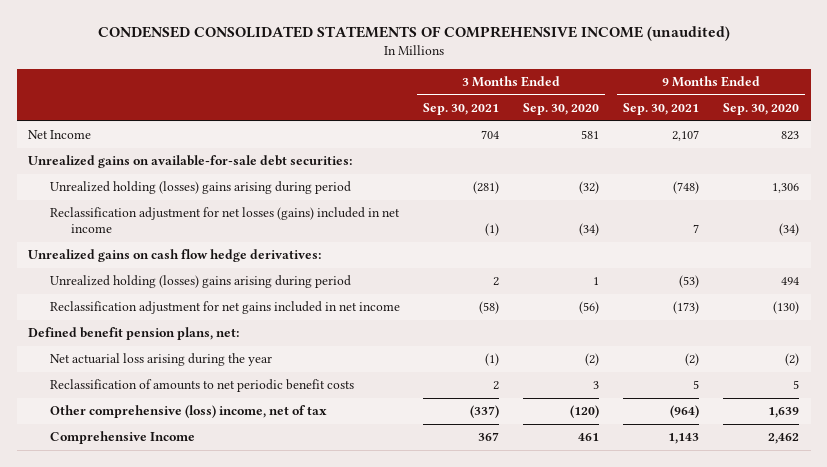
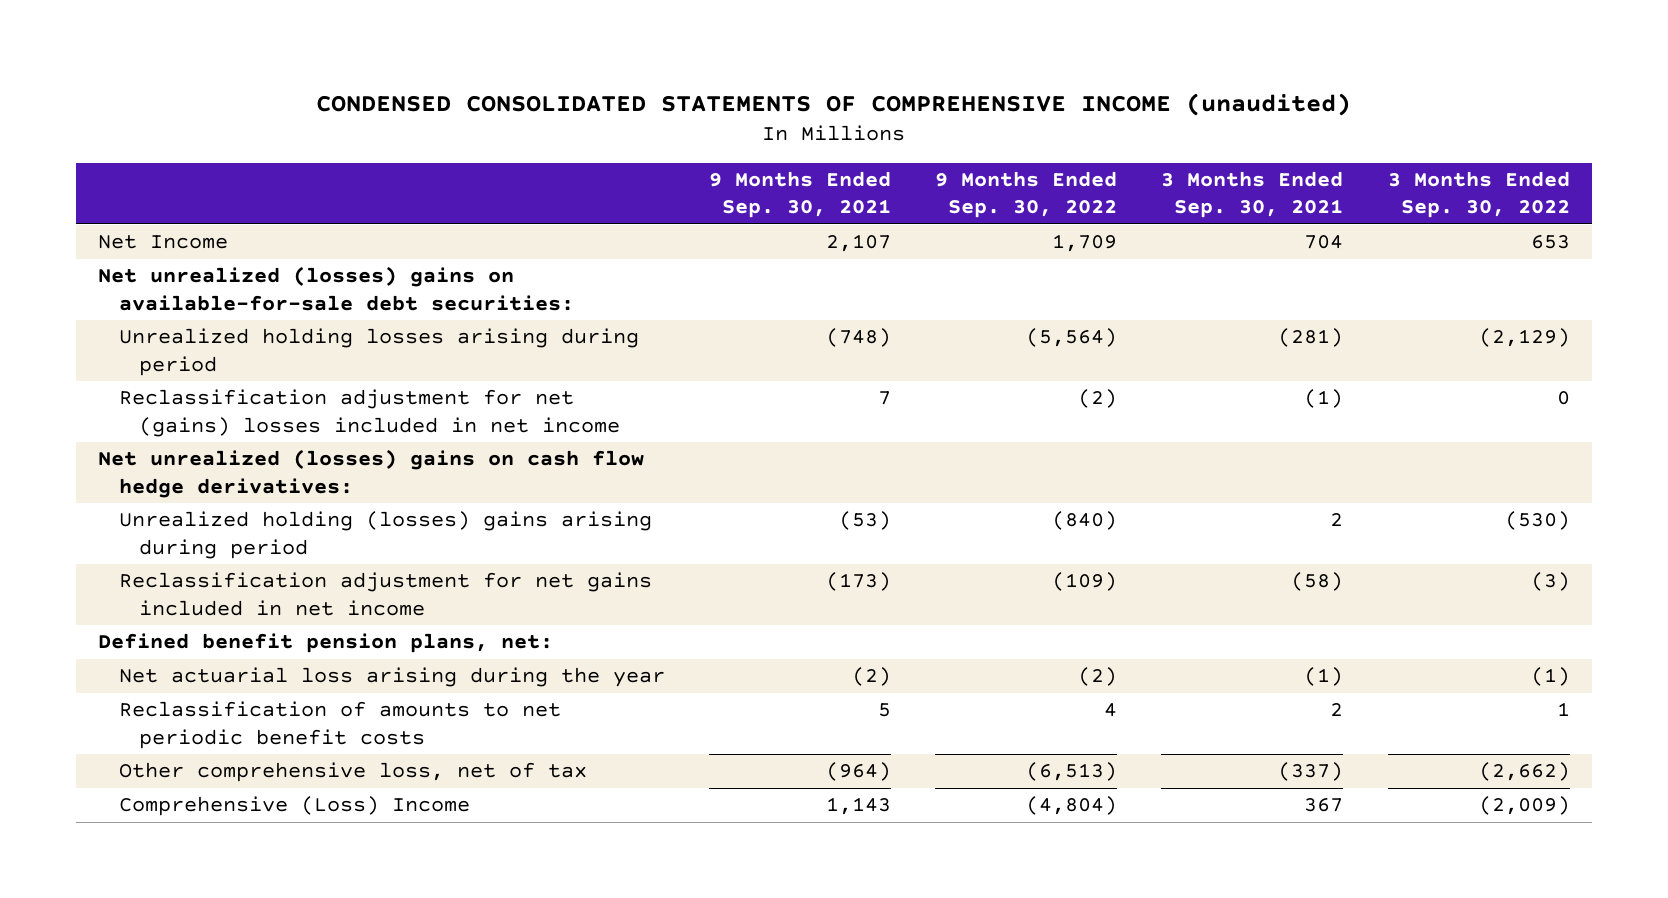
[523,103,600,116] Sep. 30, 2020 -> none
[723,103,800,116] Sep. 30, 2020 -> none
none -> [935,170,1118,219] 9 Months Ended Sep. 30, 2022
none -> [1387,170,1570,219] 3 Months Ended Sep. 30, 2022
[28,155,353,169] Unrealized gains on available-for-sale debt securities: -> [98,266,574,311] Net unrealized (losses) gains on available-for-sale debt securities:
[49,181,351,195] Unrealized holding (losses) gains arising during period -> [118,328,639,376] Unrealized holding losses arising during period
[49,207,400,233] Reclassification adjustment for net losses (gains) included in net income -> [118,389,620,437] Reclassification adjustment for net (gains) losses included in net income
[28,249,322,263] Unrealized gains on cash flow hedge derivatives: -> [98,449,645,498] Net unrealized (losses) gains on cash flow hedge derivatives:
[49,405,327,419] Other comprehensive (loss) income, net of tax -> [118,762,587,783] Other comprehensive loss, net of tax
[49,431,195,445] Comprehensive Income -> [118,796,470,817] Comprehensive (Loss) Income

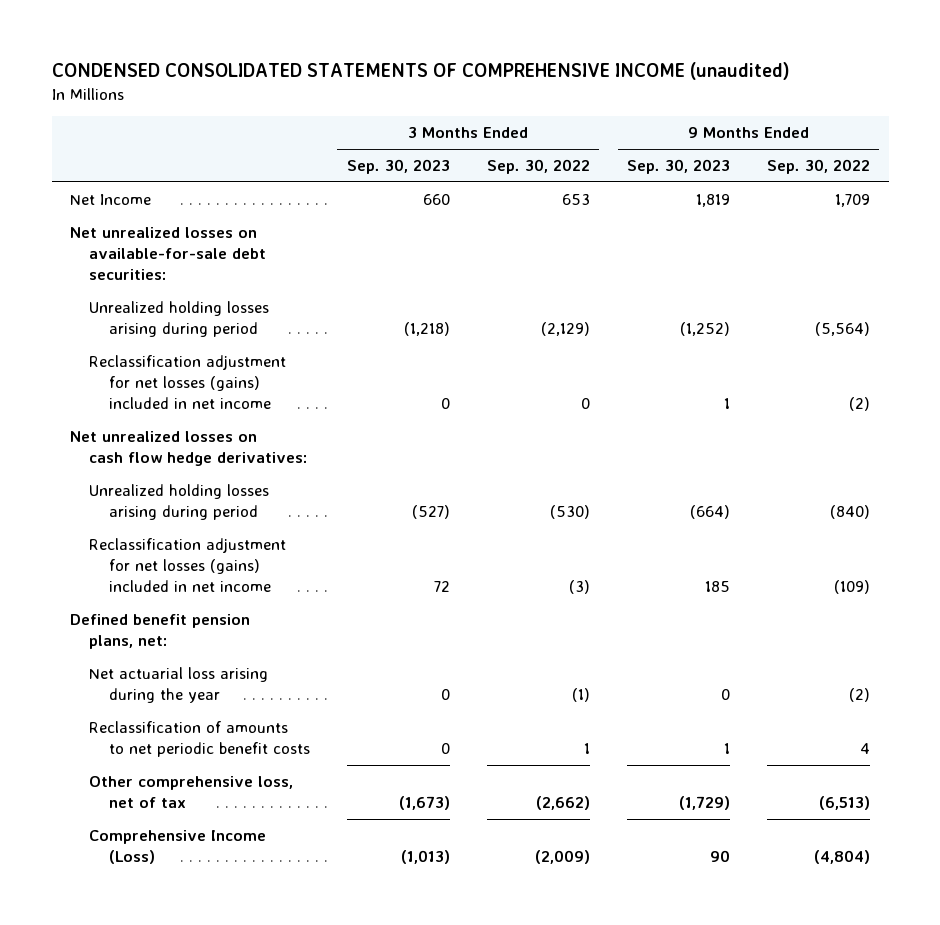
[708,170,891,219] 9 Months Ended Sep. 30, 2021 -> none
[1161,170,1344,219] 3 Months Ended Sep. 30, 2021 -> none
none -> [346,159,450,175] Sep. 30, 2023
none -> [626,159,730,175] Sep. 30, 2023
[98,266,574,311] Net unrealized (losses) gains on available-for-sale debt securities: -> [70,226,267,281] Net unrealized losses on available-for-sale debt securities:
[118,389,620,437] Reclassification adjustment for net (gains) losses included in net income -> [89,354,287,410] Reclassification adjustment for net losses (gains) included in net income
[98,449,645,498] Net unrealized (losses) gains on cash flow hedge derivatives: -> [70,430,308,467] Net unrealized losses on cash flow hedge derivatives:
[118,511,652,559] Unrealized holding (losses) gains arising during period -> [89,483,270,521] Unrealized holding losses arising during period
[118,572,652,616] Reclassification adjustment for net gains included in net income -> [89,537,287,593] Reclassification adjustment for net losses (gains) included in net income
[118,796,470,817] Comprehensive (Loss) Income -> [89,829,267,865] Comprehensive Income (Loss)

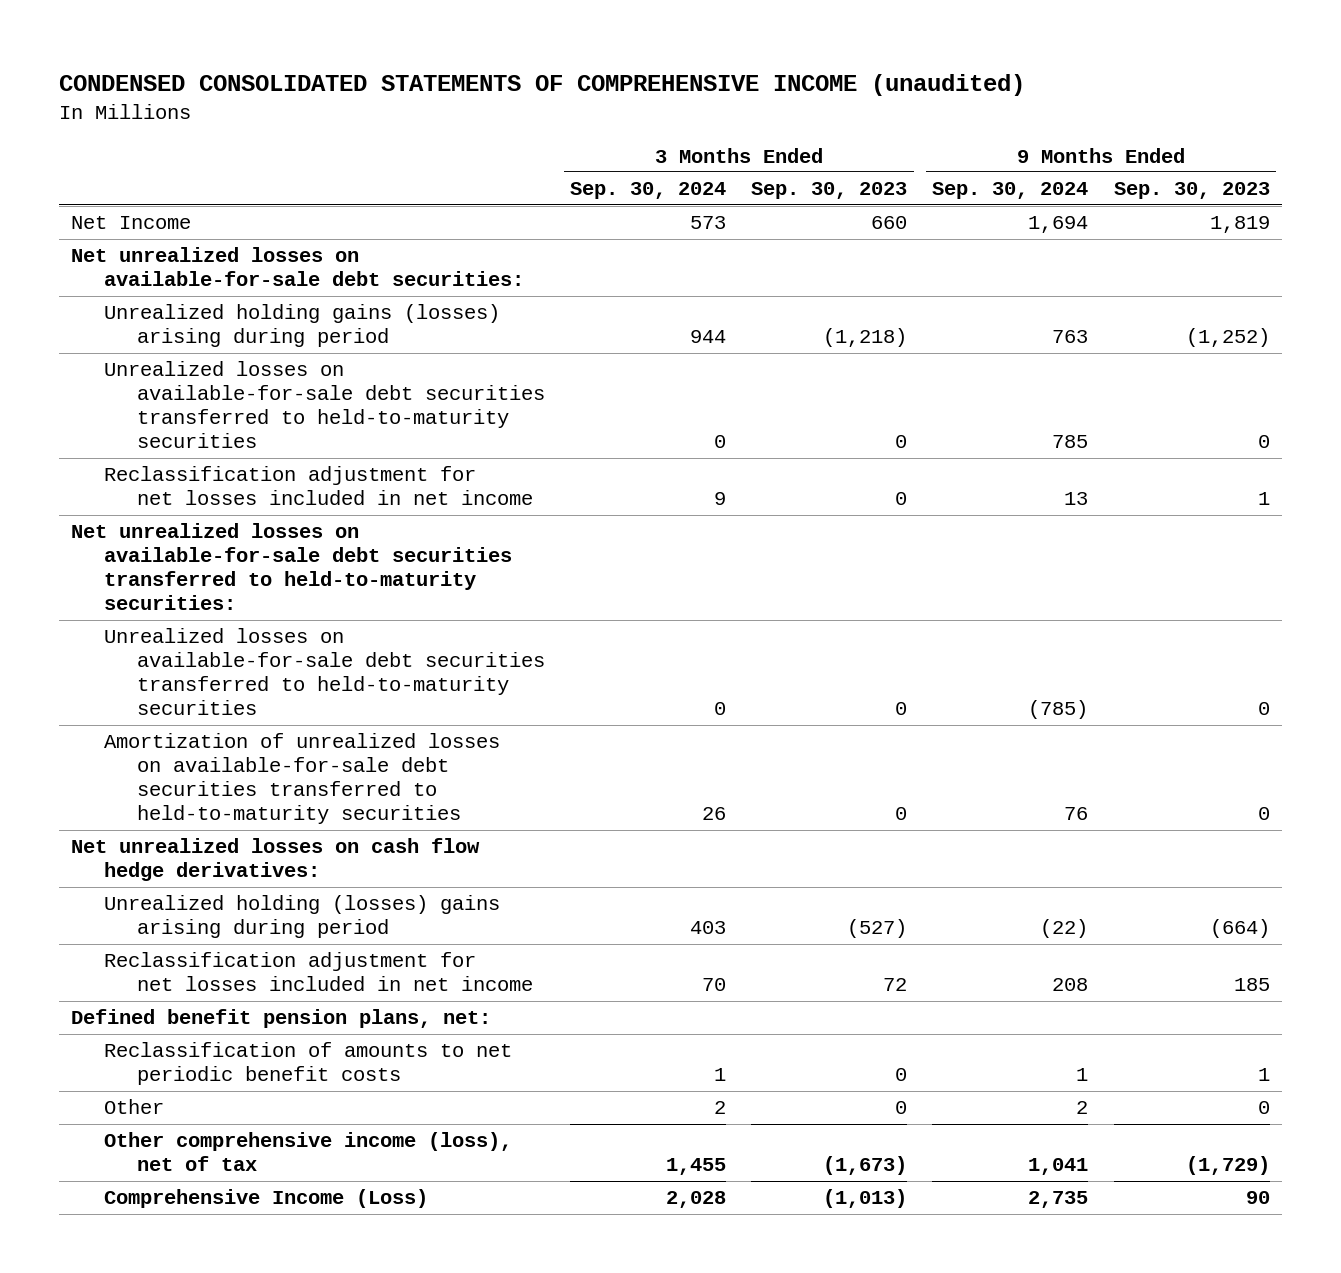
[486,159,590,175] Sep. 30, 2022 -> none
[767,159,871,175] Sep. 30, 2022 -> none
none -> [570,182,727,200] Sep. 30, 2024
none -> [932,182,1089,200] Sep. 30, 2024
[89,300,270,338] Unrealized holding losses arising during period -> [104,304,501,348] Unrealized holding gains (losses) arising during period
none -> [104,361,546,449] Unrealized losses on available-for-sale debt securities transferred to held-to-maturity securities
[89,354,287,410] Reclassification adjustment for net losses (gains) included in net income -> [104,466,534,506] Reclassification adjustment for net losses included in net income
none -> [71,523,513,611] Net unrealized losses on available-for-sale debt securities transferred to held-to-maturity securities:
none -> [104,628,546,716] Unrealized losses on available-for-sale debt securities transferred to held-to-maturity securities
none -> [104,733,501,825] Amortization of unrealized losses on available-for-sale debt securities transferred to held-to-maturity securities
[89,483,270,521] Unrealized holding losses arising during period -> [104,895,501,939] Unrealized holding (losses) gains arising during period
[89,537,287,593] Reclassification adjustment for net losses (gains) included in net income -> [104,952,534,992] Reclassification adjustment for net losses included in net income
[89,666,269,704] Net actuarial loss arising during the year -> none
none -> [104,1099,165,1115] Other
[89,775,294,809] Other comprehensive loss, net of tax -> [104,1132,513,1172] Other comprehensive income (loss), net of tax

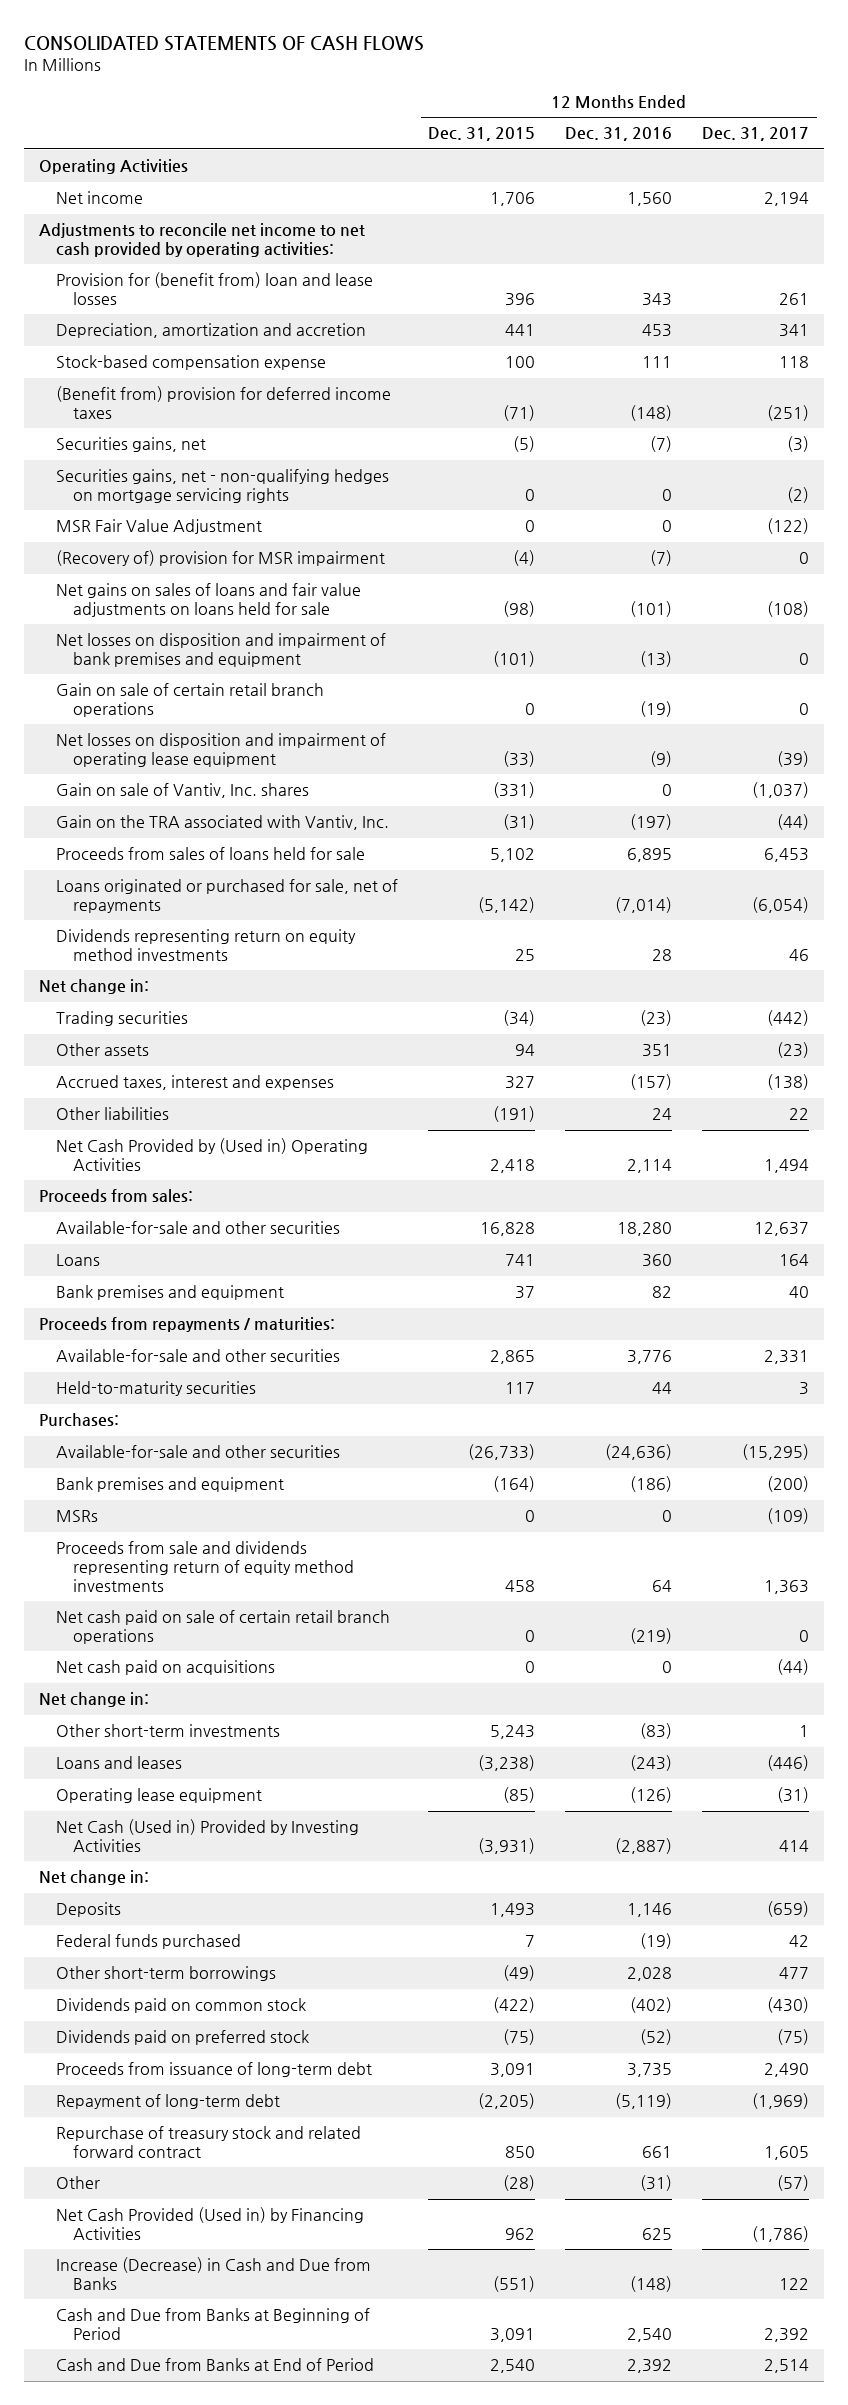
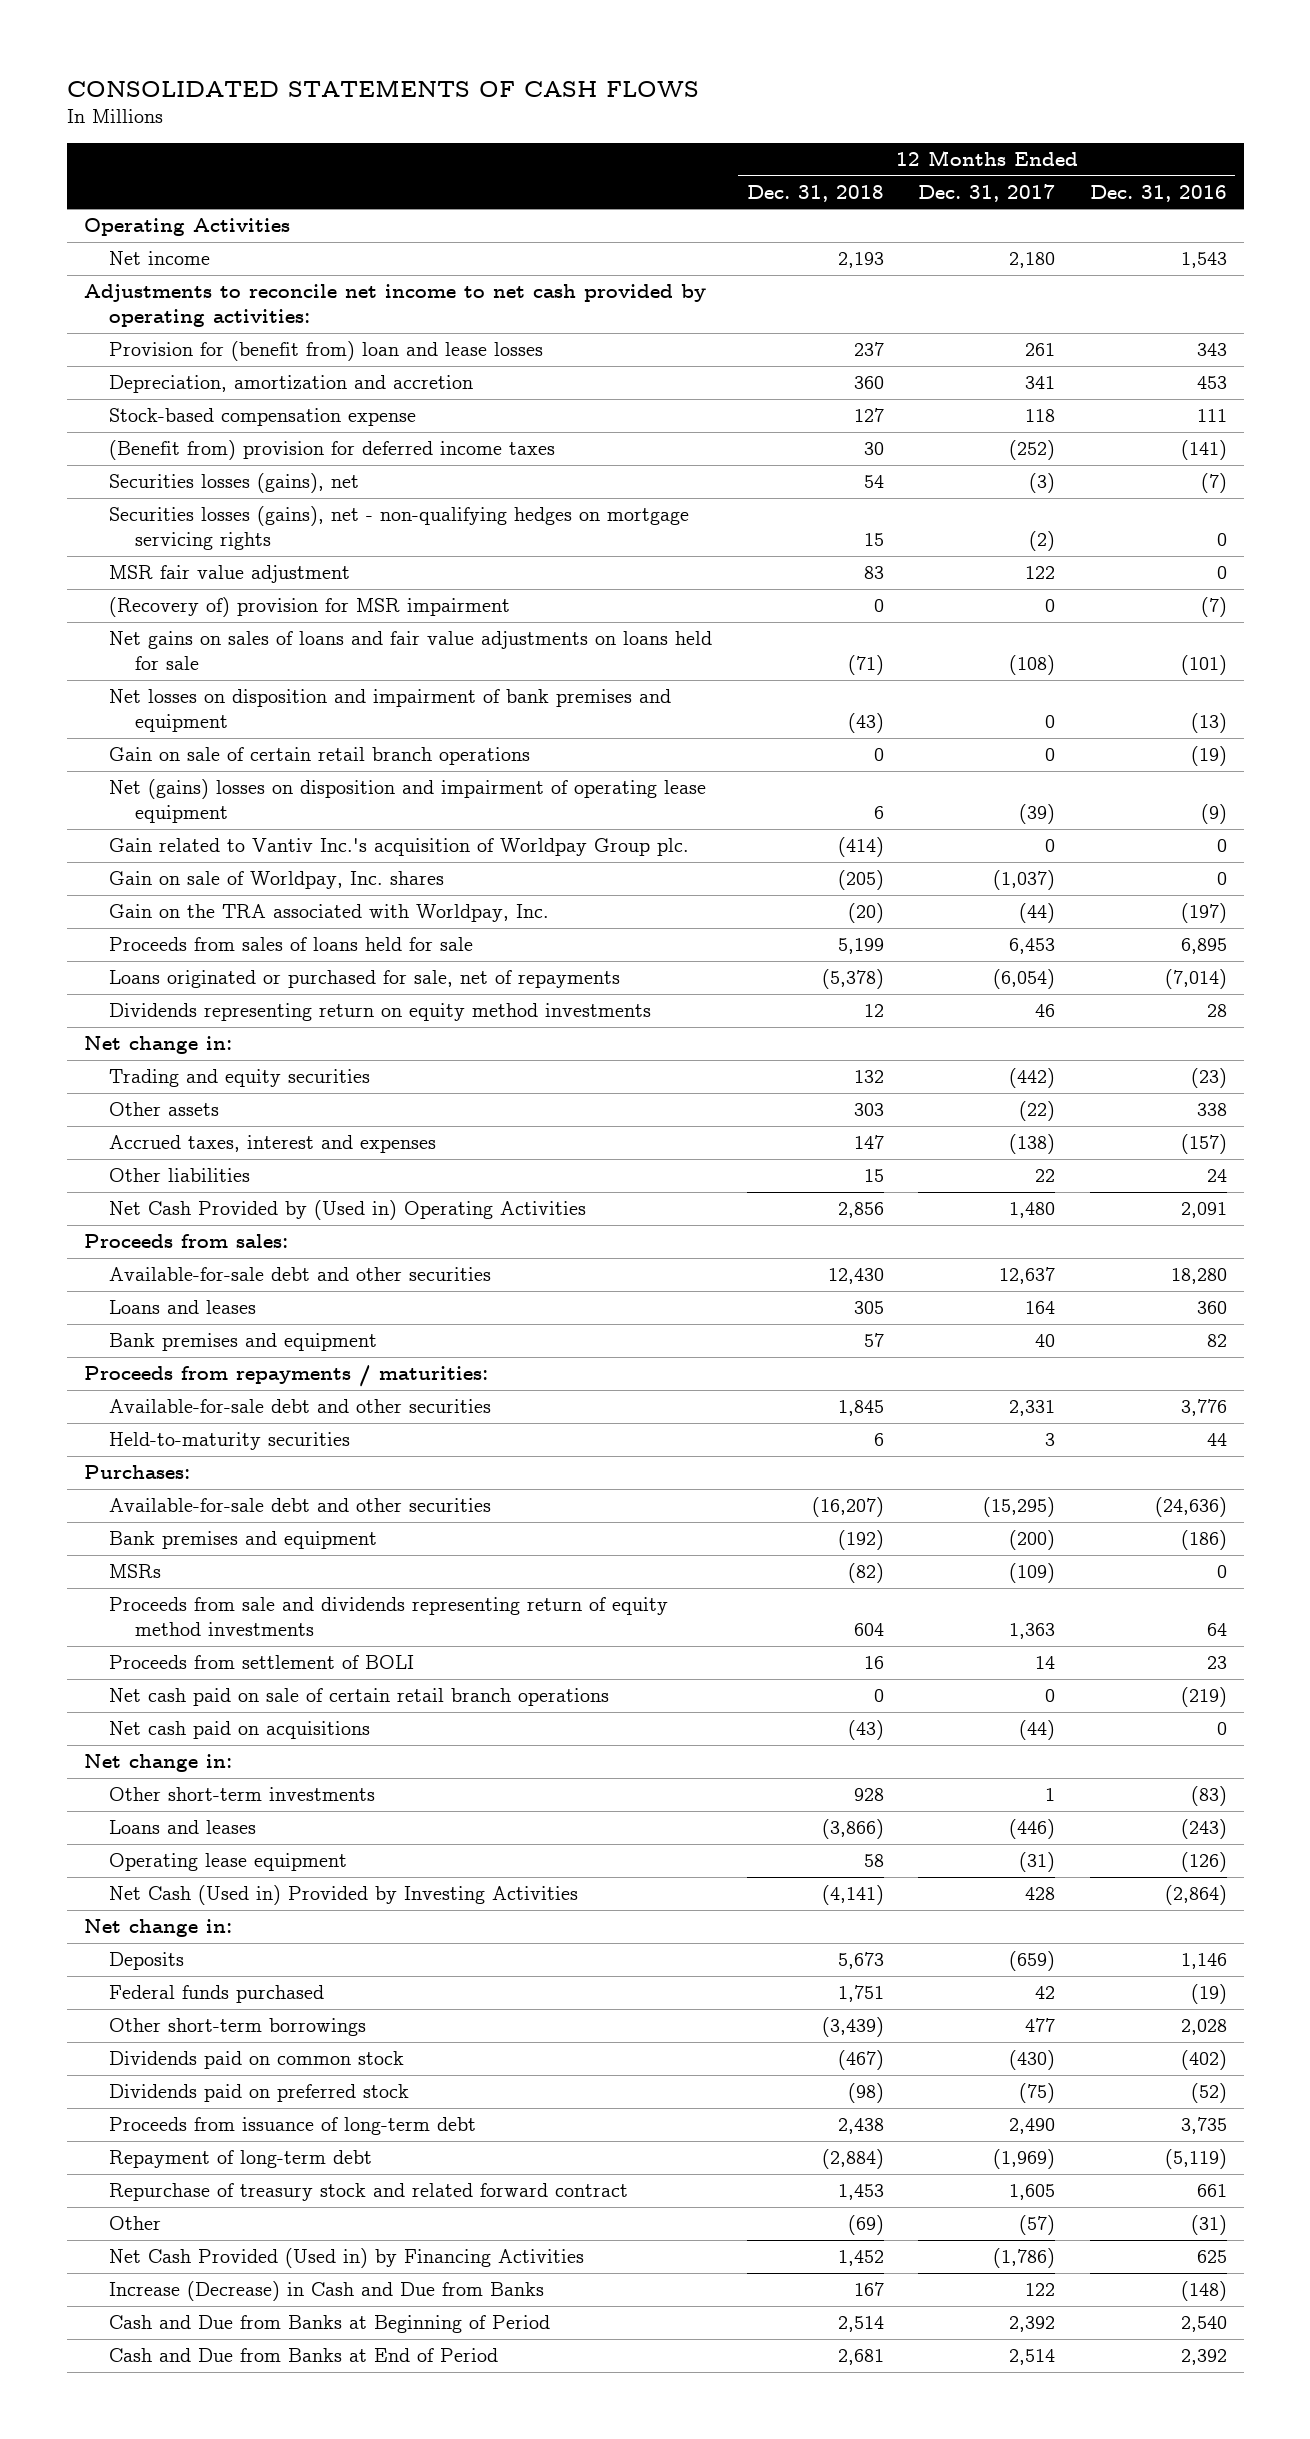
[428,127,536,142] Dec. 31, 2015 -> none
none -> [746,184,884,202] Dec. 31, 2018
[627,192,673,207] 1,560 -> [1180,252,1227,269] 1,543
[764,192,810,207] 2,194 -> [1009,252,1056,269] 2,180
[630,405,673,422] (148) -> [1180,440,1227,461] (141)
[767,405,810,422] (251) -> [1009,440,1056,461] (252)
[56,437,207,453] Securities gains, net -> [109,473,360,494] Securities losses (gains), net
[56,469,390,504] Securities gains, net - non-qualifying hedges on mortgage servicing rights -> [109,506,690,551] Securities losses (gains), net - non-qualifying hedges on mortgage servicing rights
[56,519,263,535] MSR Fair Value Adjustment -> [109,565,351,584] MSR fair value adjustment
[767,518,810,535] (122) -> [1025,566,1056,580] 122
[56,733,387,768] Net losses on disposition and impairment of operating lease equipment -> [109,779,707,824] Net (gains) losses on disposition and impairment of operating lease equipment
[56,783,310,799] Gain on sale of Vantiv, Inc. shares -> [109,838,690,857] Gain related to Vantiv Inc.'s acquisition of Worldpay Group plc.
[752,782,810,799] (1,037) -> [1045,839,1056,853] 0
none -> [109,871,445,890] Gain on sale of Worldpay, Inc. shares
[56,815,390,831] Gain on the TRA associated with Vantiv, Inc. -> [109,904,550,923] Gain on the TRA associated with Worldpay, Inc.
[56,1011,189,1027] Trading securities -> [109,1069,371,1088] Trading and equity securities
[642,1044,673,1058] 351 -> [1196,1103,1227,1117] 338
[777,1042,810,1059] (23) -> [1019,1101,1056,1122] (22)
[627,1159,673,1174] 2,114 -> [1180,1202,1227,1219] 2,091
[764,1159,810,1174] 1,494 -> [1009,1202,1056,1219] 1,480
[56,1221,341,1235] Available-for-sale and other securities -> [109,1267,492,1282] Available-for-sale debt and other securities
[56,1254,101,1267] Loans -> [109,1300,257,1315] Loans and leases
[56,1349,341,1363] Available-for-sale and other securities -> [109,1399,492,1414] Available-for-sale debt and other securities
[56,1445,341,1459] Available-for-sale and other securities -> [109,1498,492,1513] Available-for-sale debt and other securities
none -> [109,1655,415,1670] Proceeds from settlement of BOLI
[615,1838,673,1855] (2,887) -> [1164,1885,1227,1906] (2,864)
[779,1840,810,1853] 414 -> [1025,1887,1056,1901] 428

